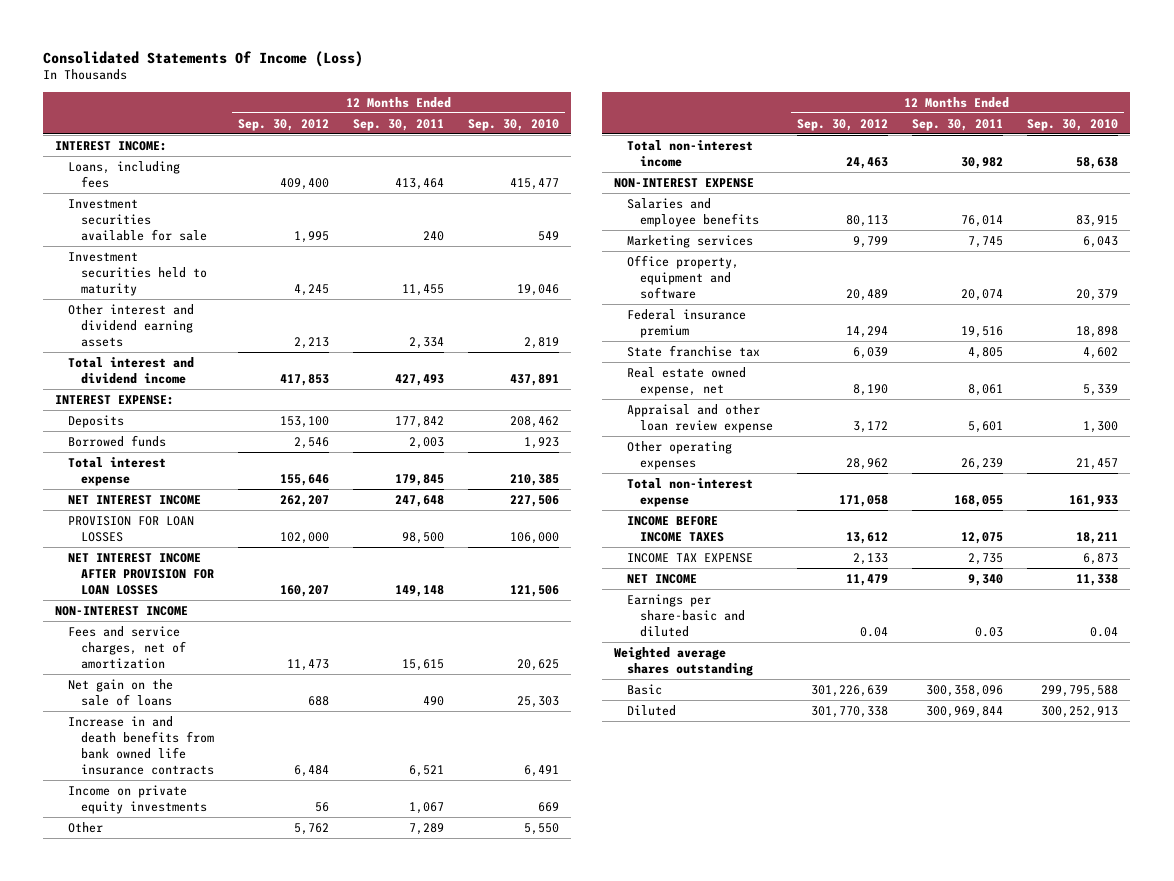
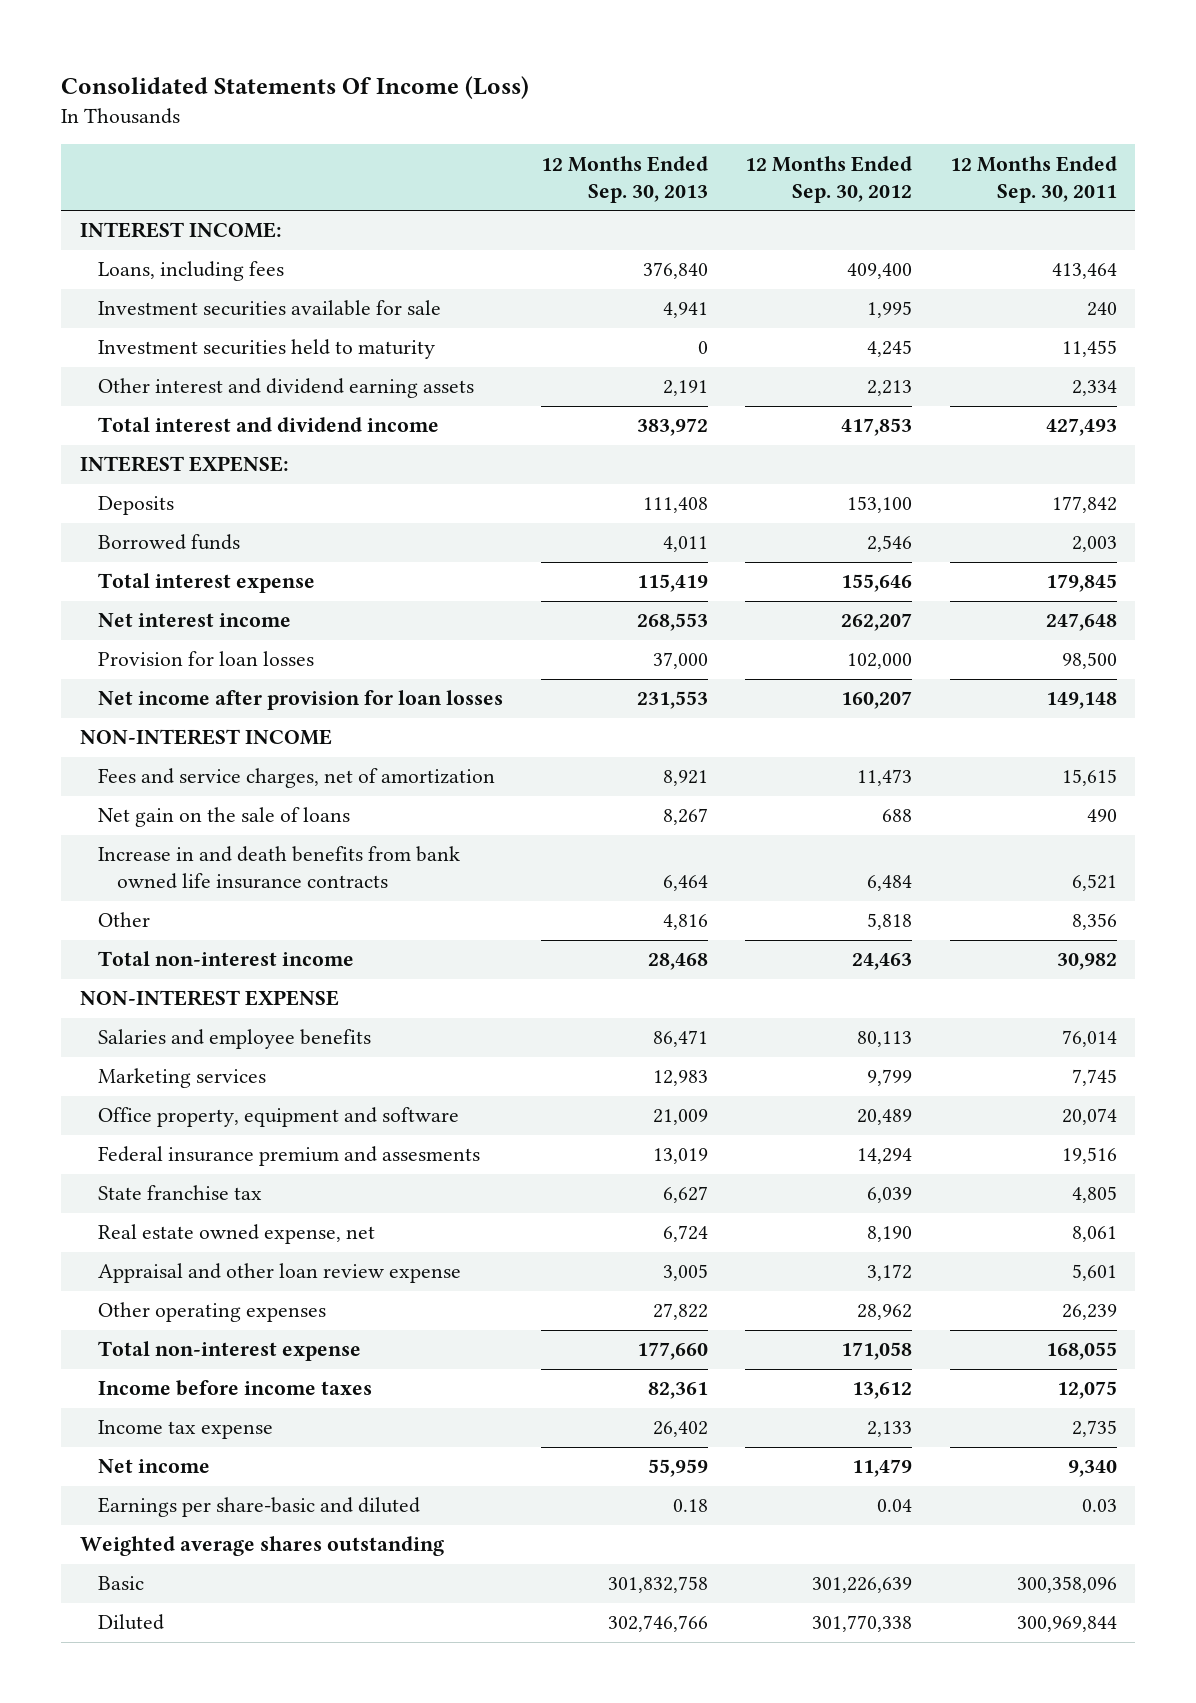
[468,118,560,131] Sep. 30, 2010 -> none
none -> [540,155,708,203] 12 Months Ended Sep. 30, 2013
[68,494,202,505] NET INTEREST INCOME -> [98,613,292,628] Net interest income
[68,515,195,542] PROVISION FOR LOAN LOSSES -> [98,651,315,667] Provision for loan losses
[68,552,214,596] NET INTEREST INCOME AFTER PROVISION FOR LOAN LOSSES -> [98,690,504,711] Net income after provision for loan losses
[68,784,207,814] Income on private equity investments -> none
[293,822,329,835] 5,762 -> [867,913,913,931] 5,818
[409,822,445,835] 7,289 -> [1071,913,1117,931] 8,356
[626,308,746,338] Federal insurance premium -> [98,1146,481,1167] Federal insurance premium and assesments
[626,515,724,542] INCOME BEFORE INCOME TAXES -> [98,1380,373,1397] Income before income taxes
[626,552,753,563] INCOME TAX EXPENSE -> [98,1420,274,1440] Income tax expense
[626,573,697,584] NET INCOME -> [98,1459,211,1474] Net income

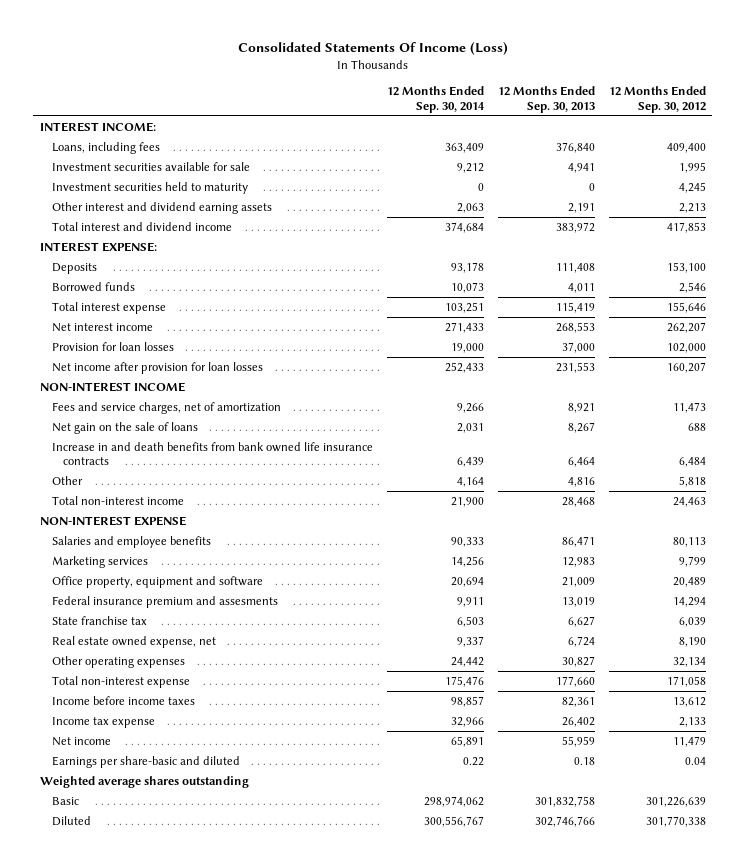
[949,155,1117,203] 12 Months Ended Sep. 30, 2011 -> none
none -> [386,86,485,113] 12 Months Ended Sep. 30, 2014
[98,1263,462,1284] Appraisal and other loan review expense -> none
[652,1303,708,1321] 27,822 -> [561,656,595,668] 30,827
[857,1304,913,1321] 28,962 -> [672,657,706,668] 32,134

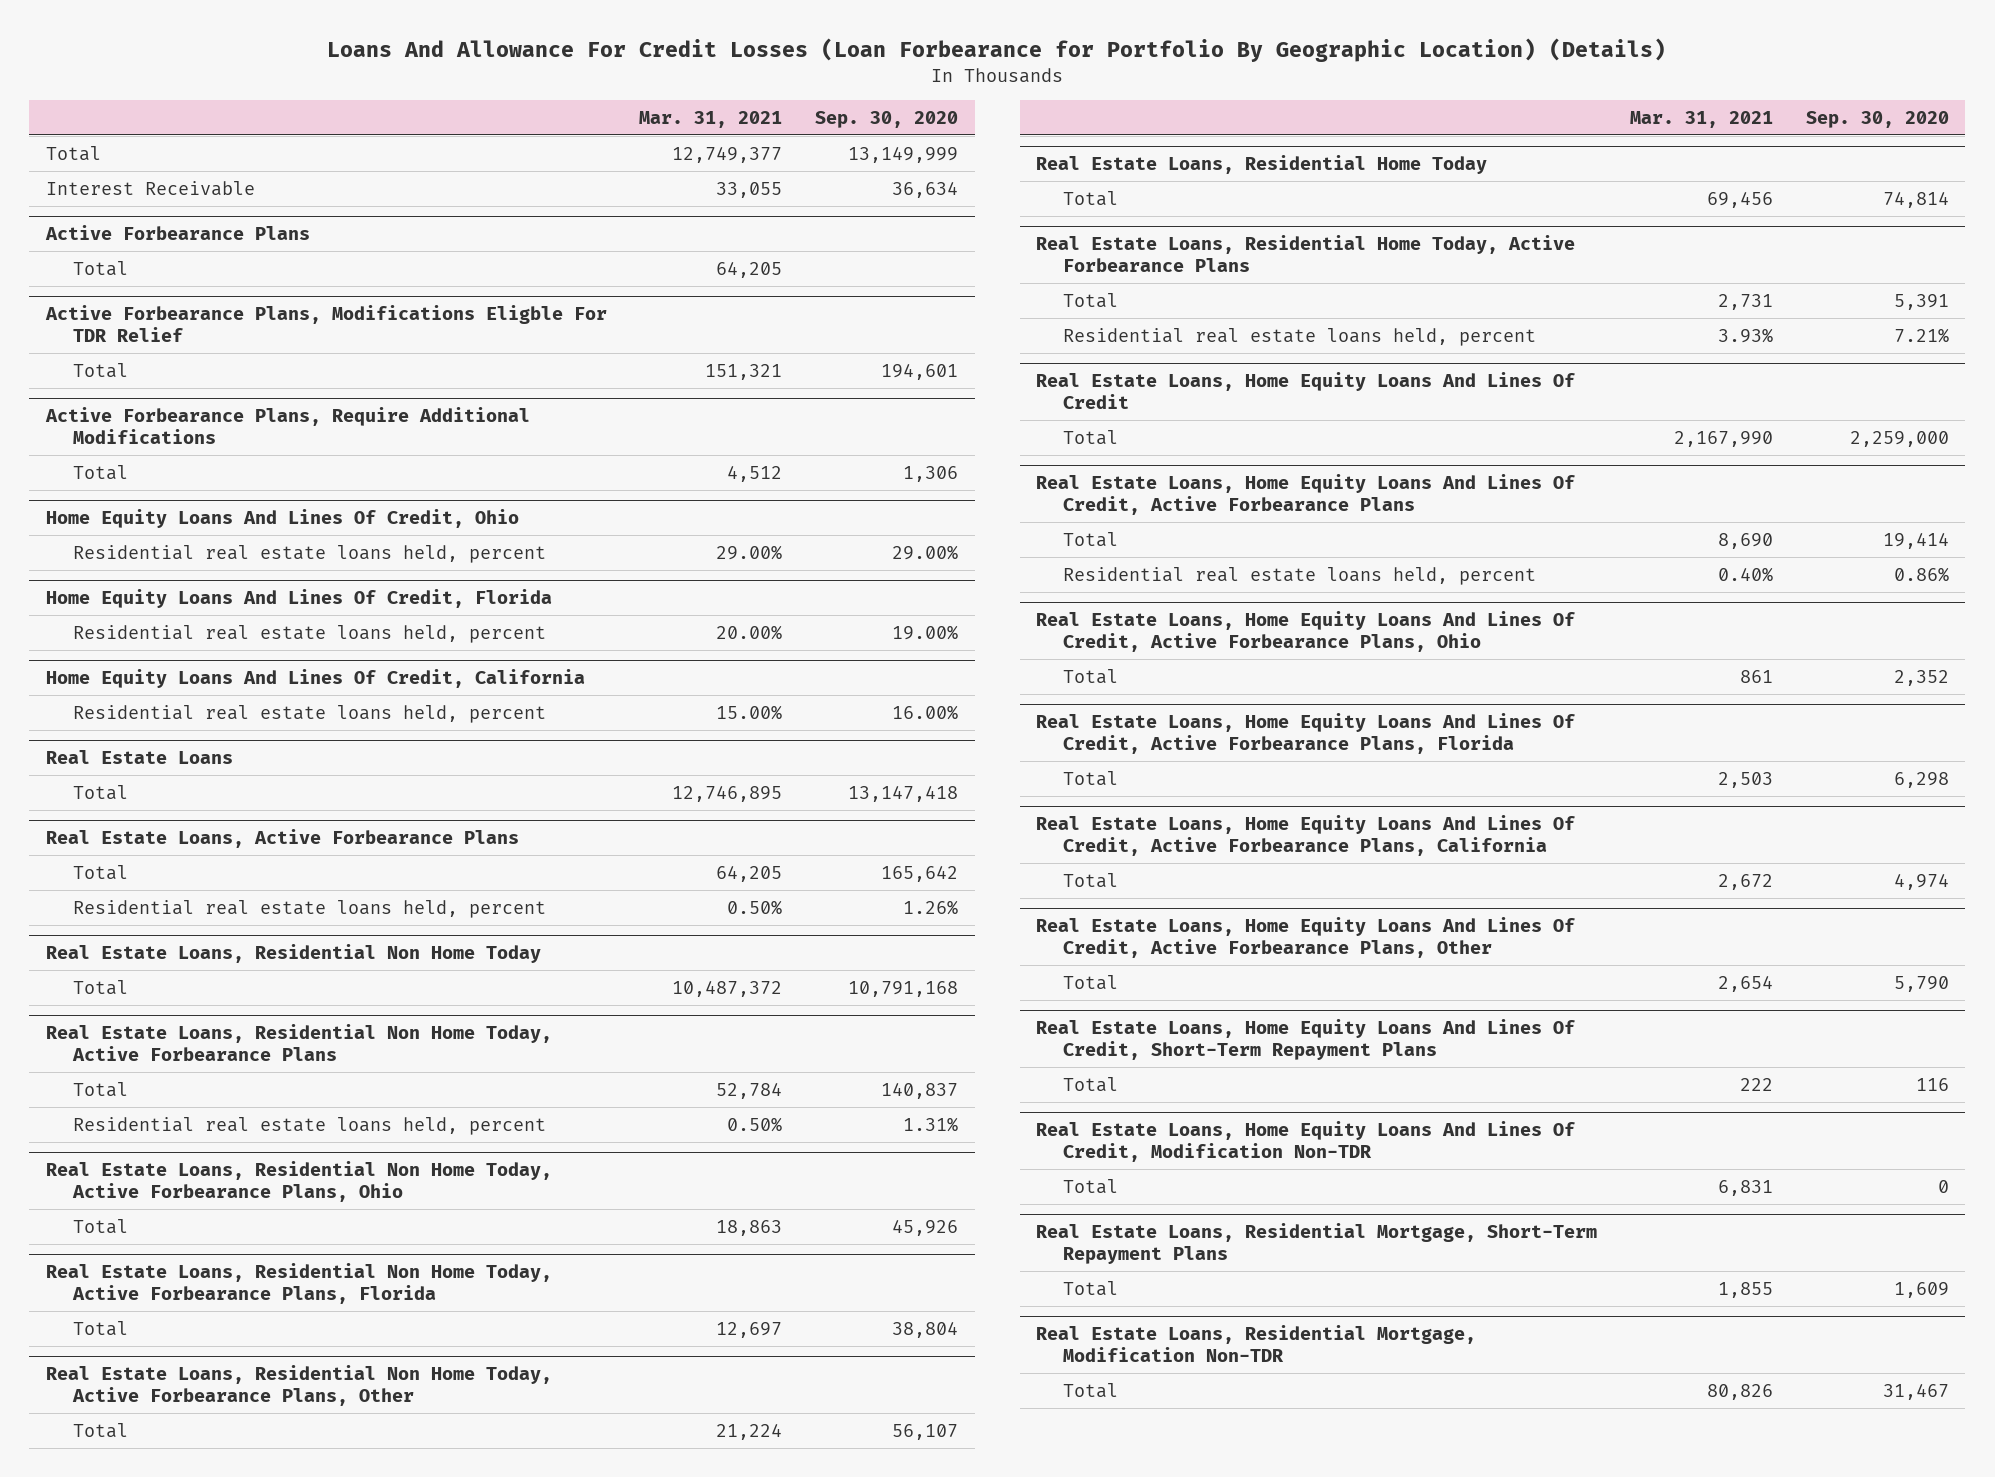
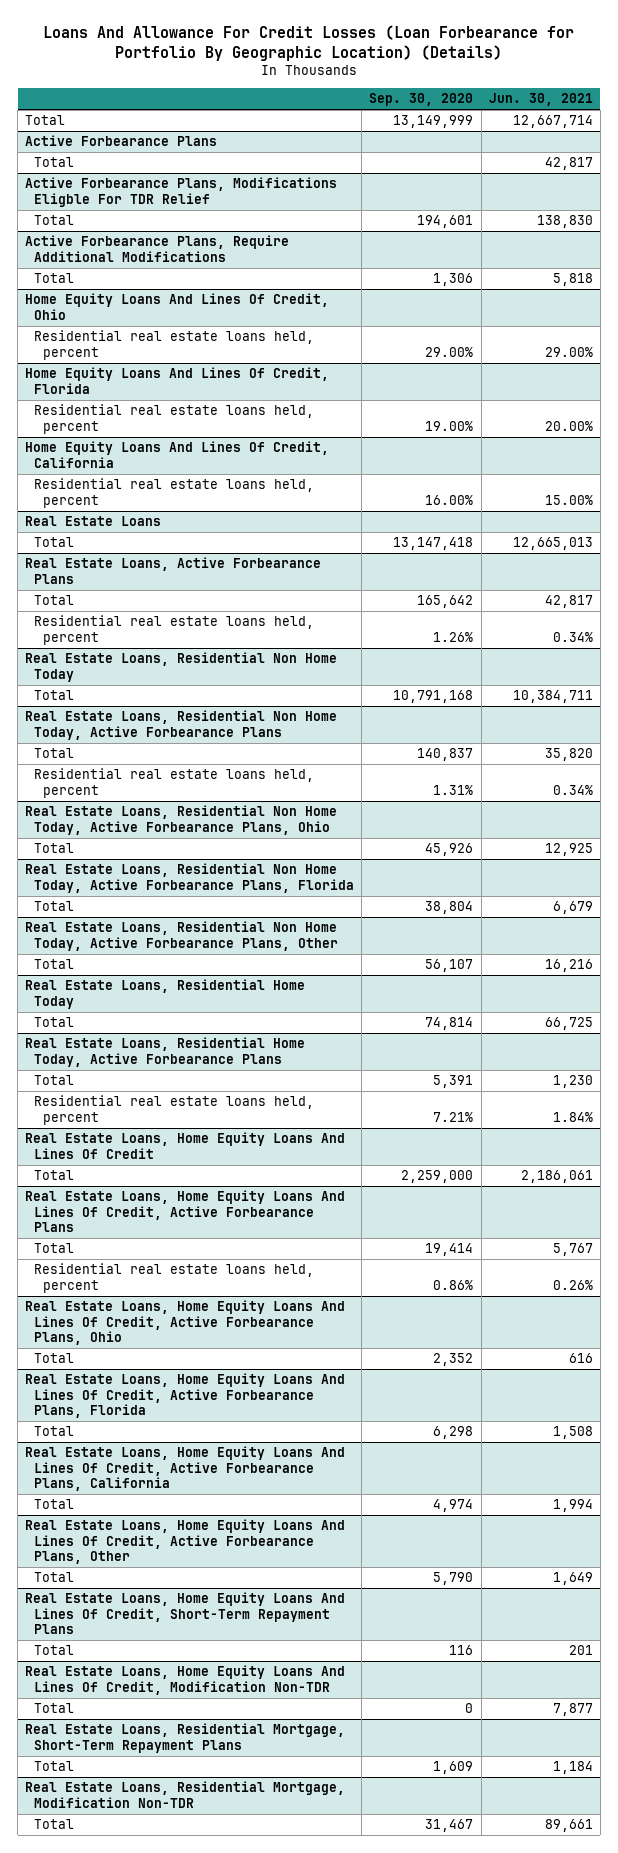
[639,110,783,128] Mar. 31, 2021 -> none
none -> [488,93,593,107] Jun. 30, 2021
[45,180,255,196] Interest Receivable -> none

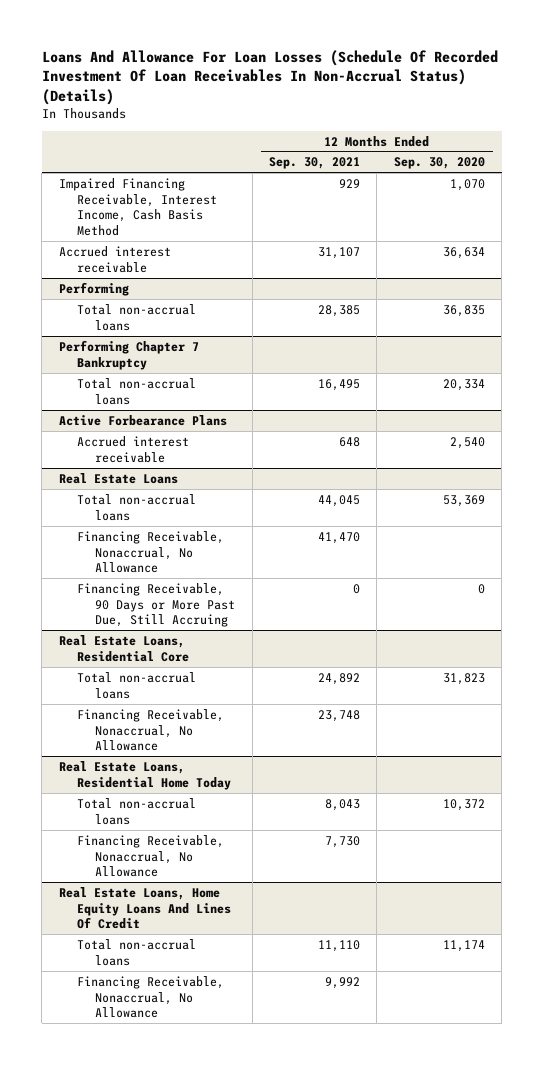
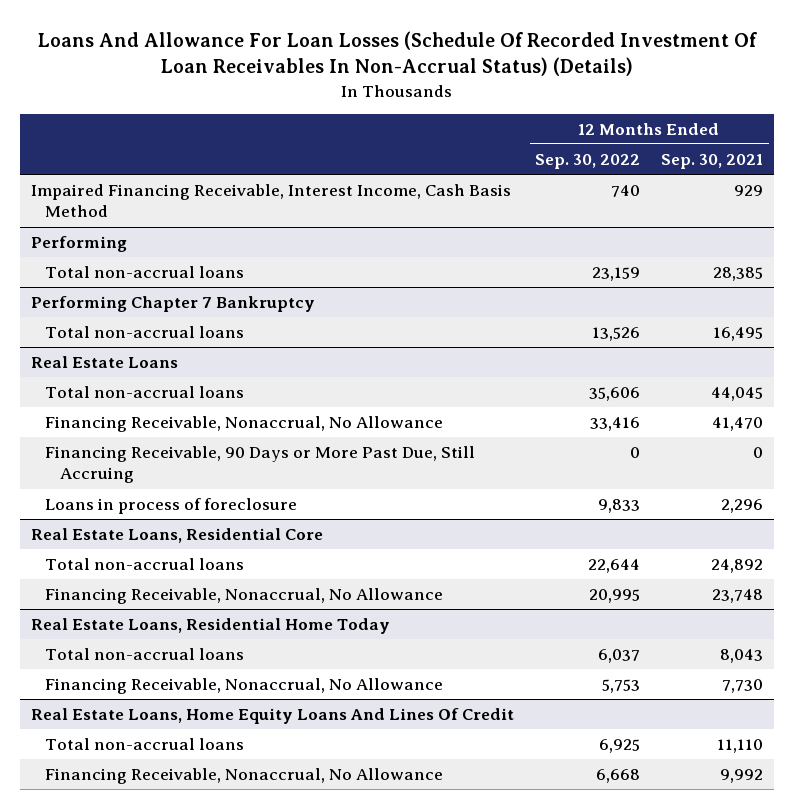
[393,157,485,170] Sep. 30, 2020 -> none
none -> [535,153,641,169] Sep. 30, 2022
[58,245,171,273] Accrued interest receivable -> none
[58,414,227,426] Active Forbearance Plans -> none
[77,435,190,463] Accrued interest receivable -> none
none -> [45,498,298,515] Loans in process of foreclosure

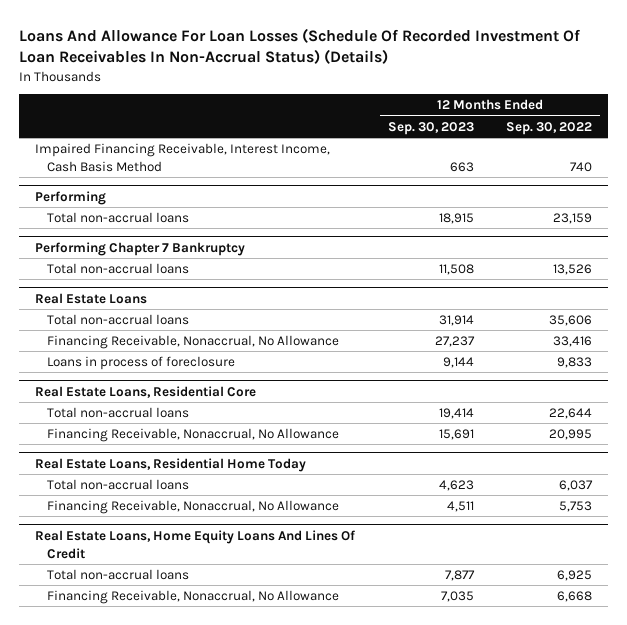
[661,153,764,169] Sep. 30, 2021 -> none
none -> [387,121,474,135] Sep. 30, 2023
[45,446,476,484] Financing Receivable, 90 Days or More Past Due, Still Accruing -> none

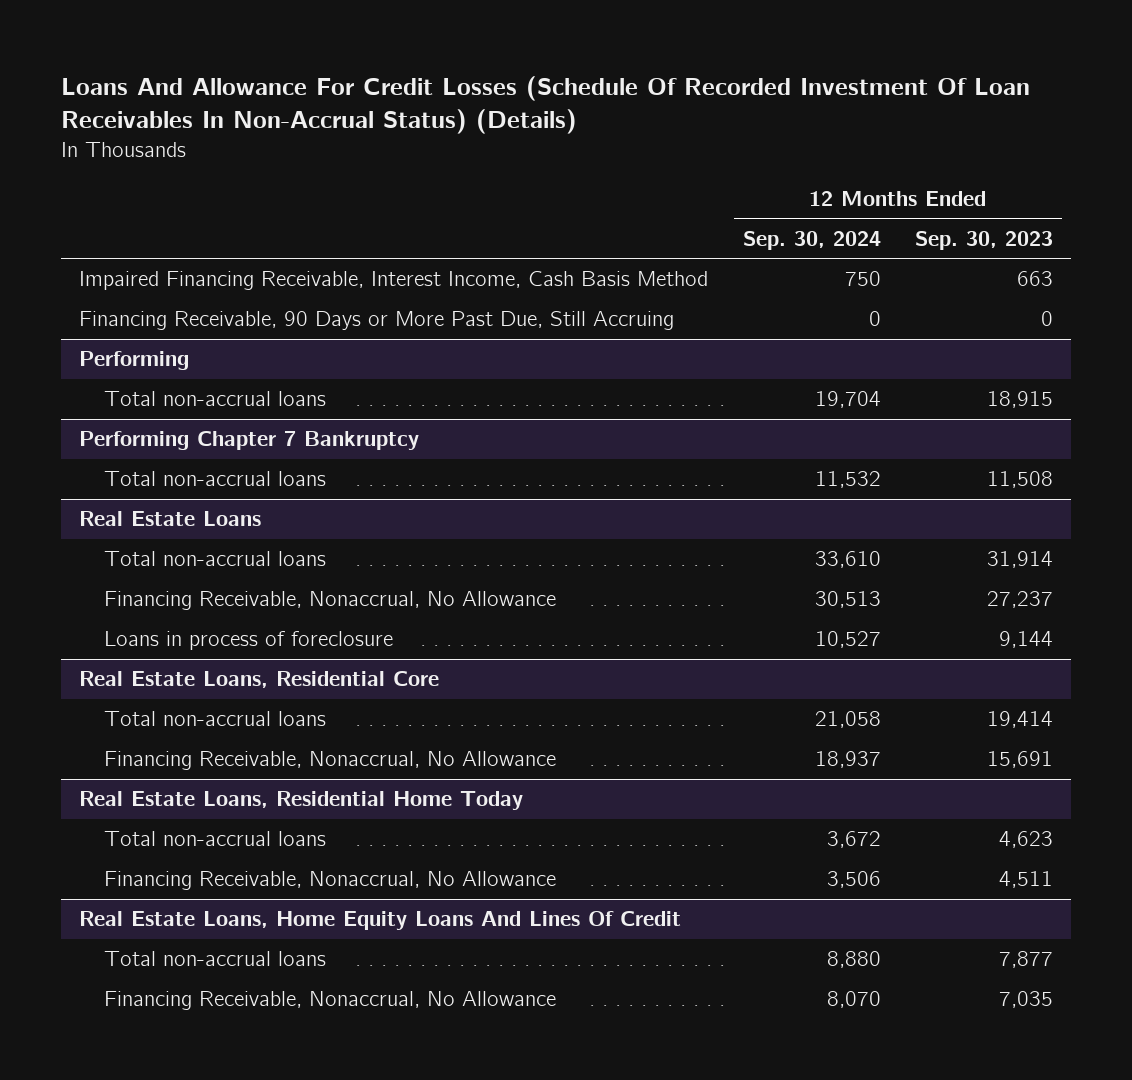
[19,27,581,64] Loans And Allowance For Loan Losses (Schedule Of Recorded Investment Of Loan Receivables In Non-Accrual Status) (Details) -> [61,75,1031,135] Loans And Allowance For Credit Losses (Schedule Of Recorded Investment Of Loan Receivables In Non-Accrual Status) (Details)
[505,121,592,135] Sep. 30, 2022 -> none
none -> [742,230,881,250] Sep. 30, 2024
none -> [78,311,674,331] Financing Receivable, 90 Days or More Past Due, Still Accruing

